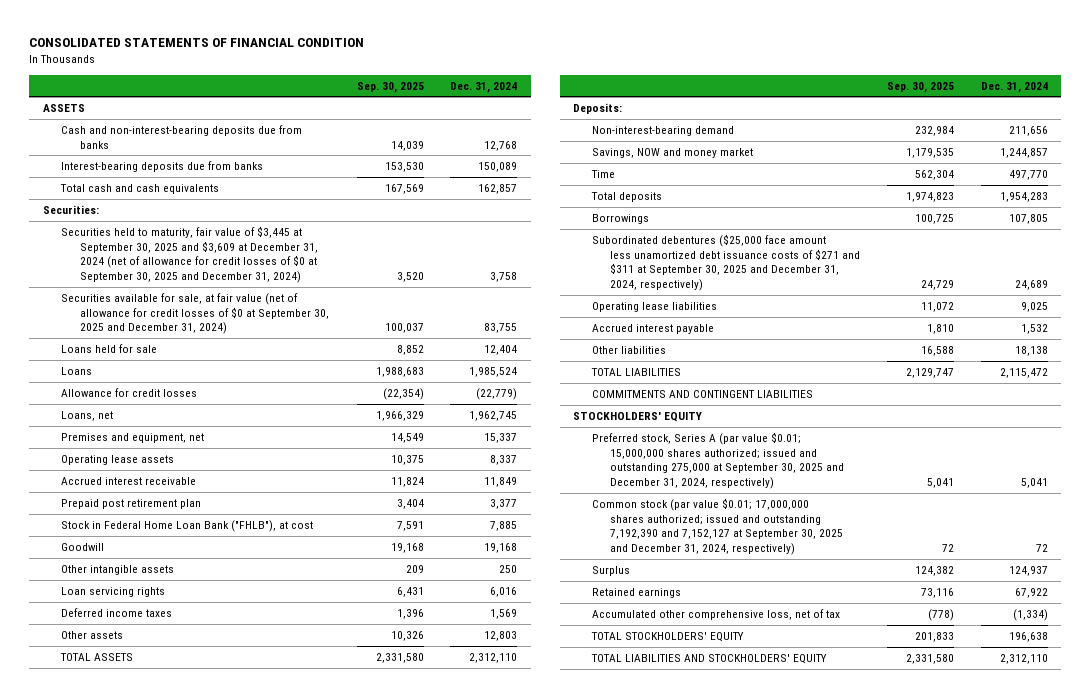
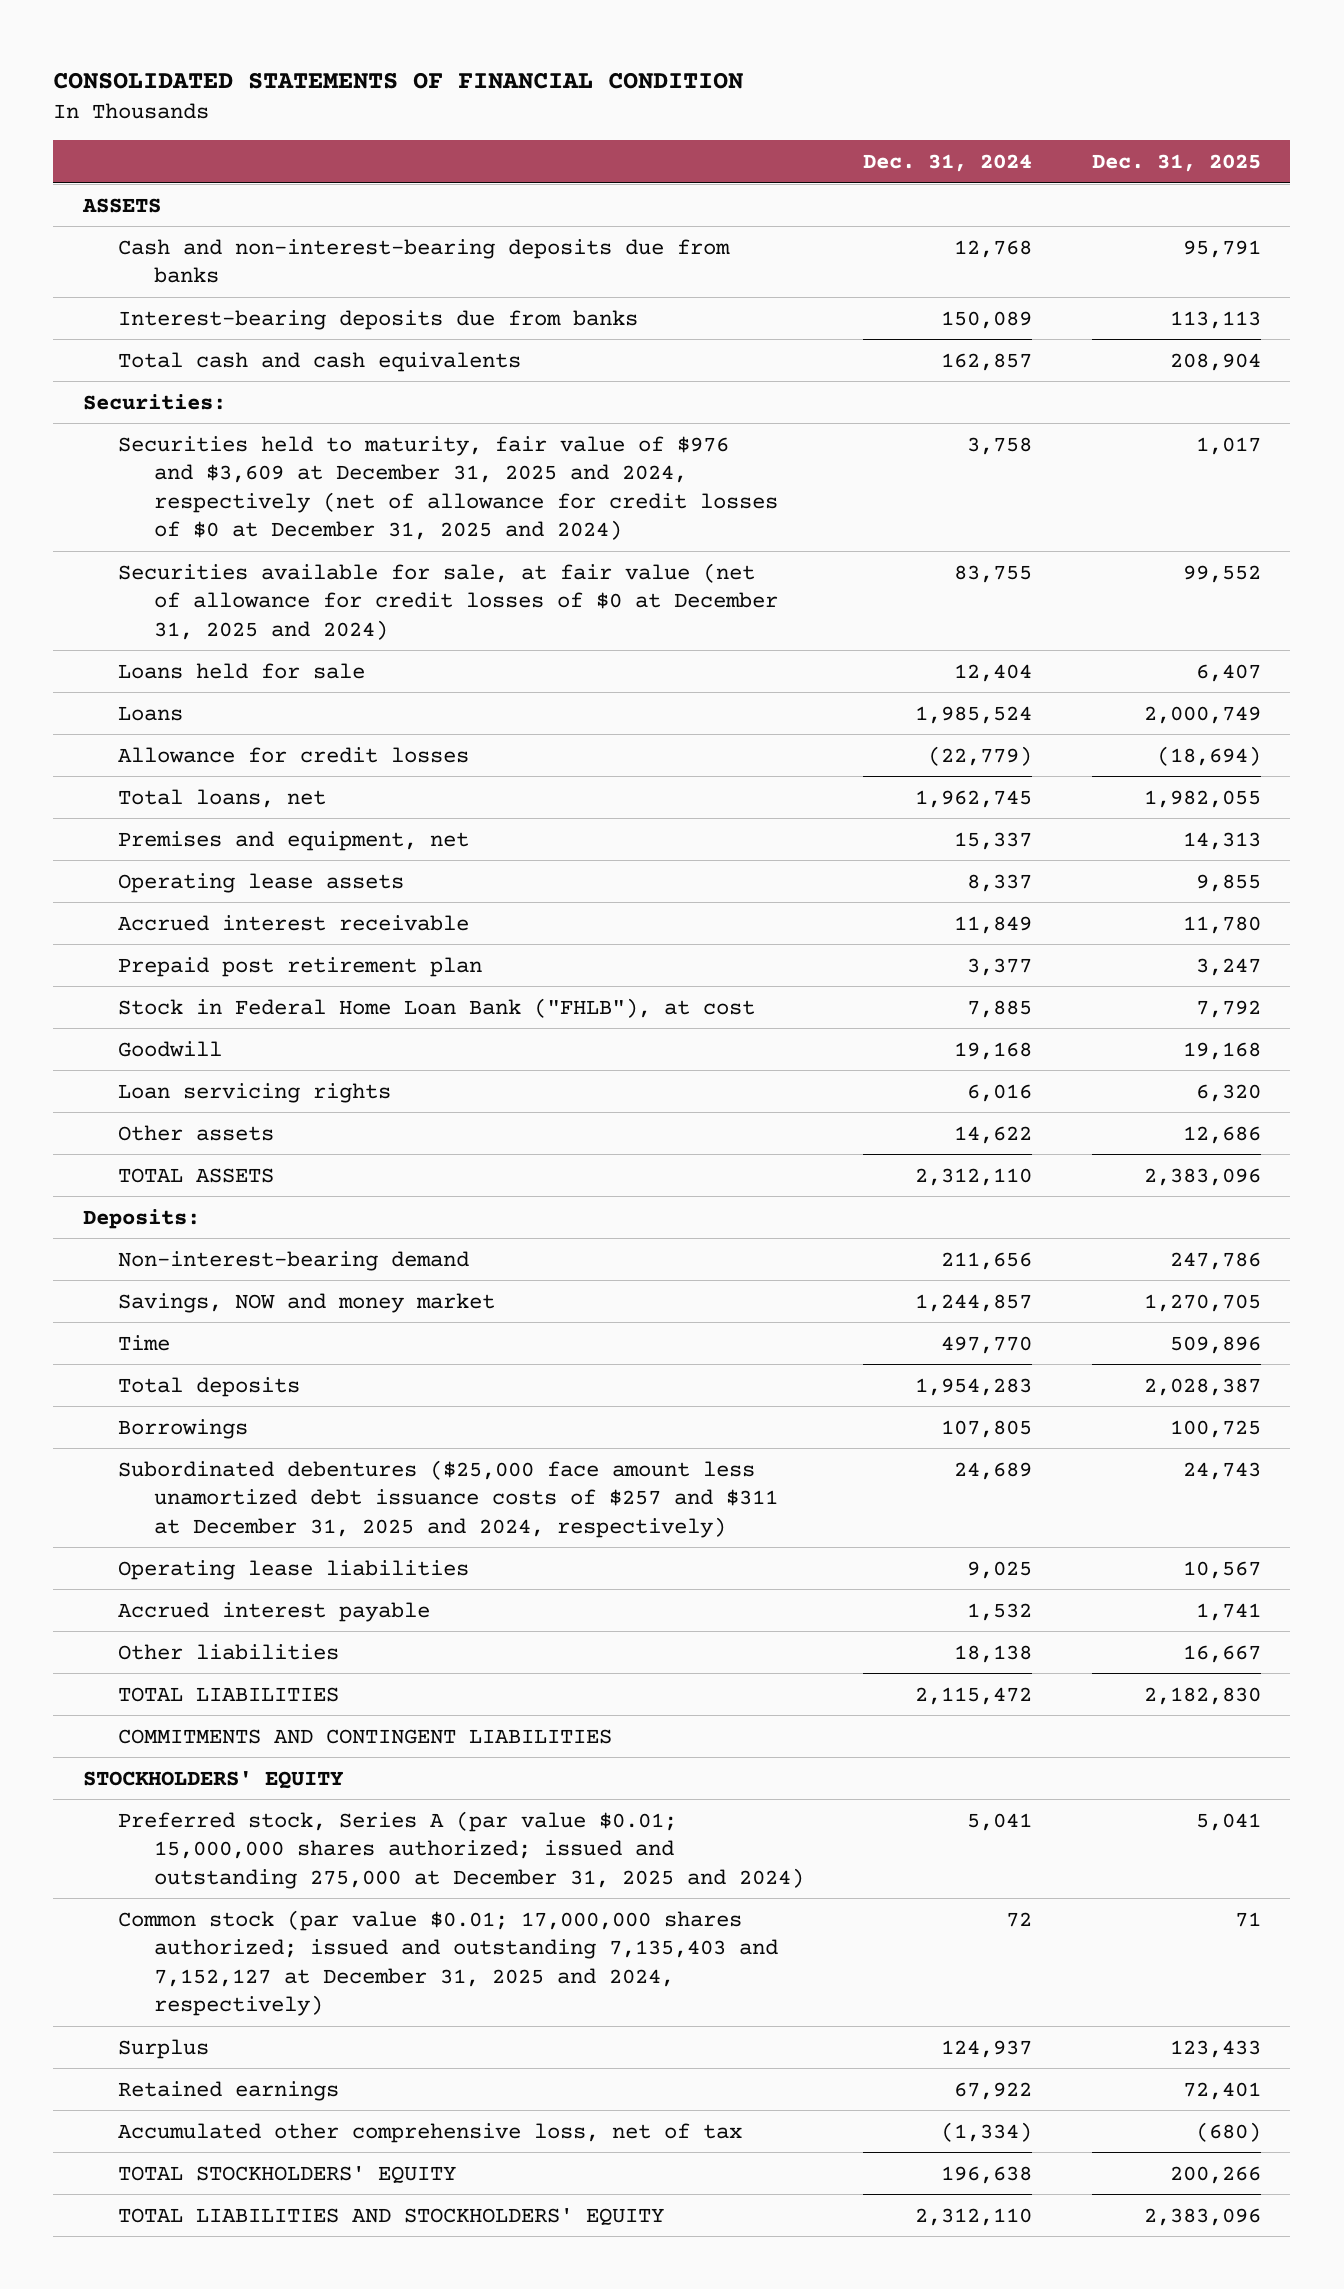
[356,81,424,93] Sep. 30, 2025 -> none
none -> [1091,154,1261,173] Dec. 31, 2025
[61,225,318,283] Securities held to maturity, fair value of $3,445 at September 30, 2025 and $3,609 at December 31, 2024 (net of allowance for credit losses of $0 at September 30, 2025 and December 31, 2024) -> [118,435,778,541] Securities held to maturity, fair value of $976 and $3,609 at December 31, 2025 and 2024, respectively (net of allowance for credit losses of $0 at December 31, 2025 and 2024)
[61,292,329,335] Securities available for sale, at fair value (net of allowance for credit losses of $0 at September 30, 2025 and December 31, 2024) -> [118,562,778,640] Securities available for sale, at fair value (net of allowance for credit losses of $0 at December 31, 2025 and 2024)
[61,410,114,421] Loans, net -> [118,788,327,808] Total loans, net
[61,564,175,575] Other intangible assets -> none
[61,607,173,617] Deferred income taxes -> none
[484,630,518,641] 12,803 -> [954,1125,1033,1144] 14,622
[591,233,861,291] Subordinated debentures ($25,000 face amount less unamortized debt issuance costs of $271 and $311 at September 30, 2025 and December 31, 2024, respectively) -> [118,1459,778,1538] Subordinated debentures ($25,000 face amount less unamortized debt issuance costs of $257 and $311 at December 31, 2025 and 2024, respectively)
[591,431,845,489] Preferred stock, Series A (par value $0.01; 15,000,000 shares authorized; issued and outstanding 275,000 at September 30, 2025 and December 31, 2024, respectively) -> [118,1810,804,1889] Preferred stock, Series A (par value $0.01; 15,000,000 shares authorized; issued and outstanding 275,000 at December 31, 2025 and 2024)
[591,497,844,555] Common stock (par value $0.01; 17,000,000 shares authorized; issued and outstanding 7,192,390 and 7,152,127 at September 30, 2025 and December 31, 2024, respectively) -> [118,1909,778,2017] Common stock (par value $0.01; 17,000,000 shares authorized; issued and outstanding 7,135,403 and 7,152,127 at December 31, 2025 and 2024, respectively)

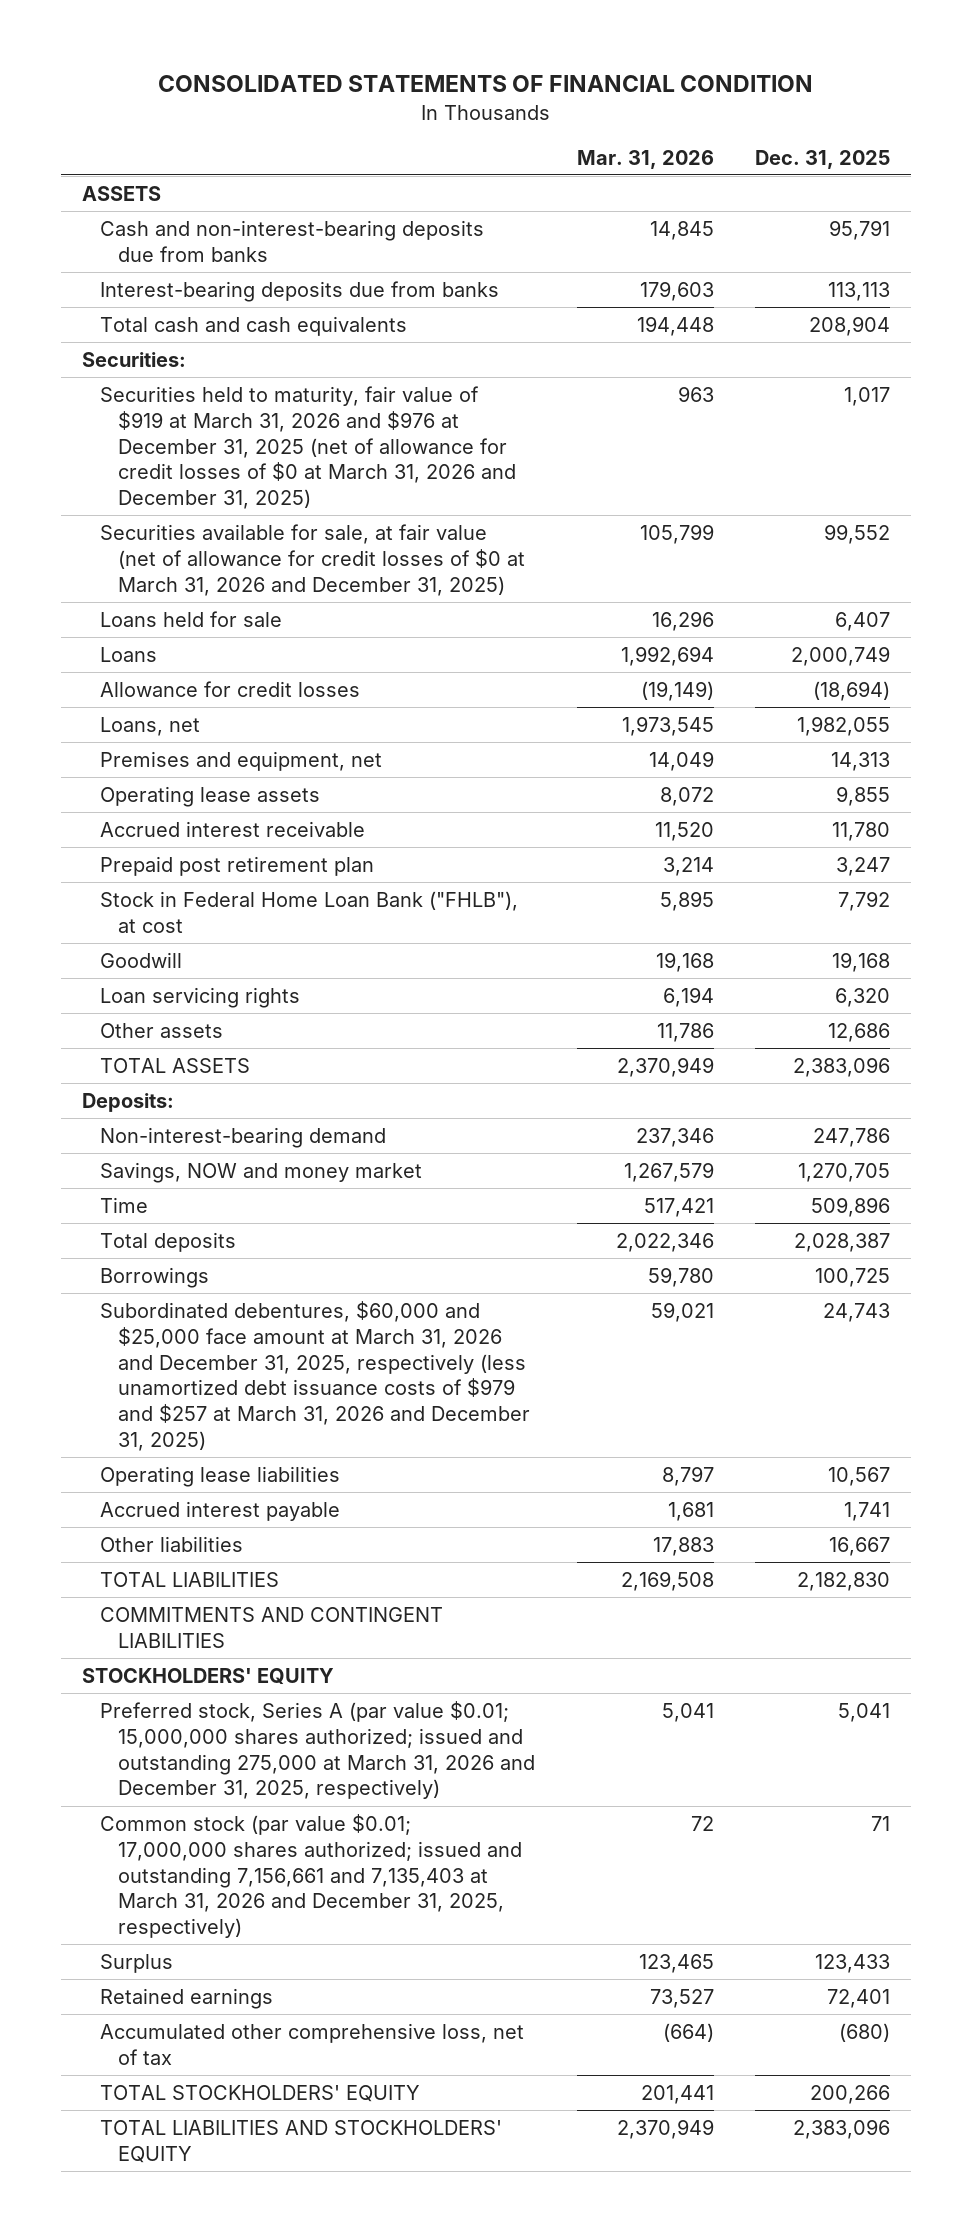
[863,154,1033,173] Dec. 31, 2024 -> none
none -> [576,149,714,169] Mar. 31, 2026
[118,435,778,541] Securities held to maturity, fair value of $976 and $3,609 at December 31, 2025 and 2024, respectively (net of allowance for credit losses of $0 at December 31, 2025 and 2024) -> [99,386,516,510] Securities held to maturity, fair value of $919 at March 31, 2026 and $976 at December 31, 2025 (net of allowance for credit losses of $0 at March 31, 2026 and December 31, 2025)
[118,562,778,640] Securities available for sale, at fair value (net of allowance for credit losses of $0 at December 31, 2025 and 2024) -> [99,524,525,596] Securities available for sale, at fair value (net of allowance for credit losses of $0 at March 31, 2026 and December 31, 2025)
[118,788,327,808] Total loans, net -> [99,717,200,737] Loans, net
[118,1459,778,1538] Subordinated debentures ($25,000 face amount less unamortized debt issuance costs of $257 and $311 at December 31, 2025 and 2024, respectively) -> [99,1301,530,1451] Subordinated debentures, $60,000 and $25,000 face amount at March 31, 2026 and December 31, 2025, respectively (less unamortized debt issuance costs of $979 and $257 at March 31, 2026 and December 31, 2025)
[118,1810,804,1889] Preferred stock, Series A (par value $0.01; 15,000,000 shares authorized; issued and outstanding 275,000 at December 31, 2025 and 2024) -> [99,1701,535,1800] Preferred stock, Series A (par value $0.01; 15,000,000 shares authorized; issued and outstanding 275,000 at March 31, 2026 and December 31, 2025, respectively)
[118,1909,778,2017] Common stock (par value $0.01; 17,000,000 shares authorized; issued and outstanding 7,135,403 and 7,152,127 at December 31, 2025 and 2024, respectively) -> [99,1814,522,1939] Common stock (par value $0.01; 17,000,000 shares authorized; issued and outstanding 7,156,661 and 7,135,403 at March 31, 2026 and December 31, 2025, respectively)

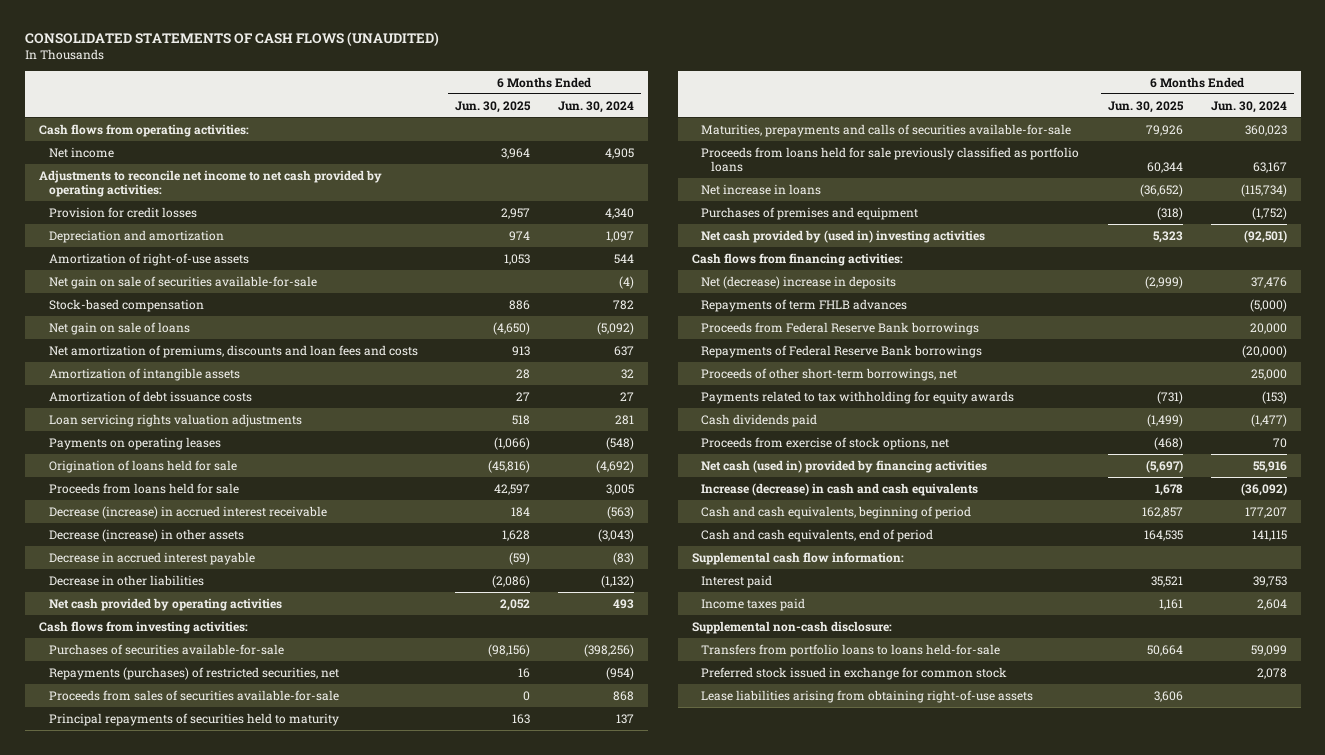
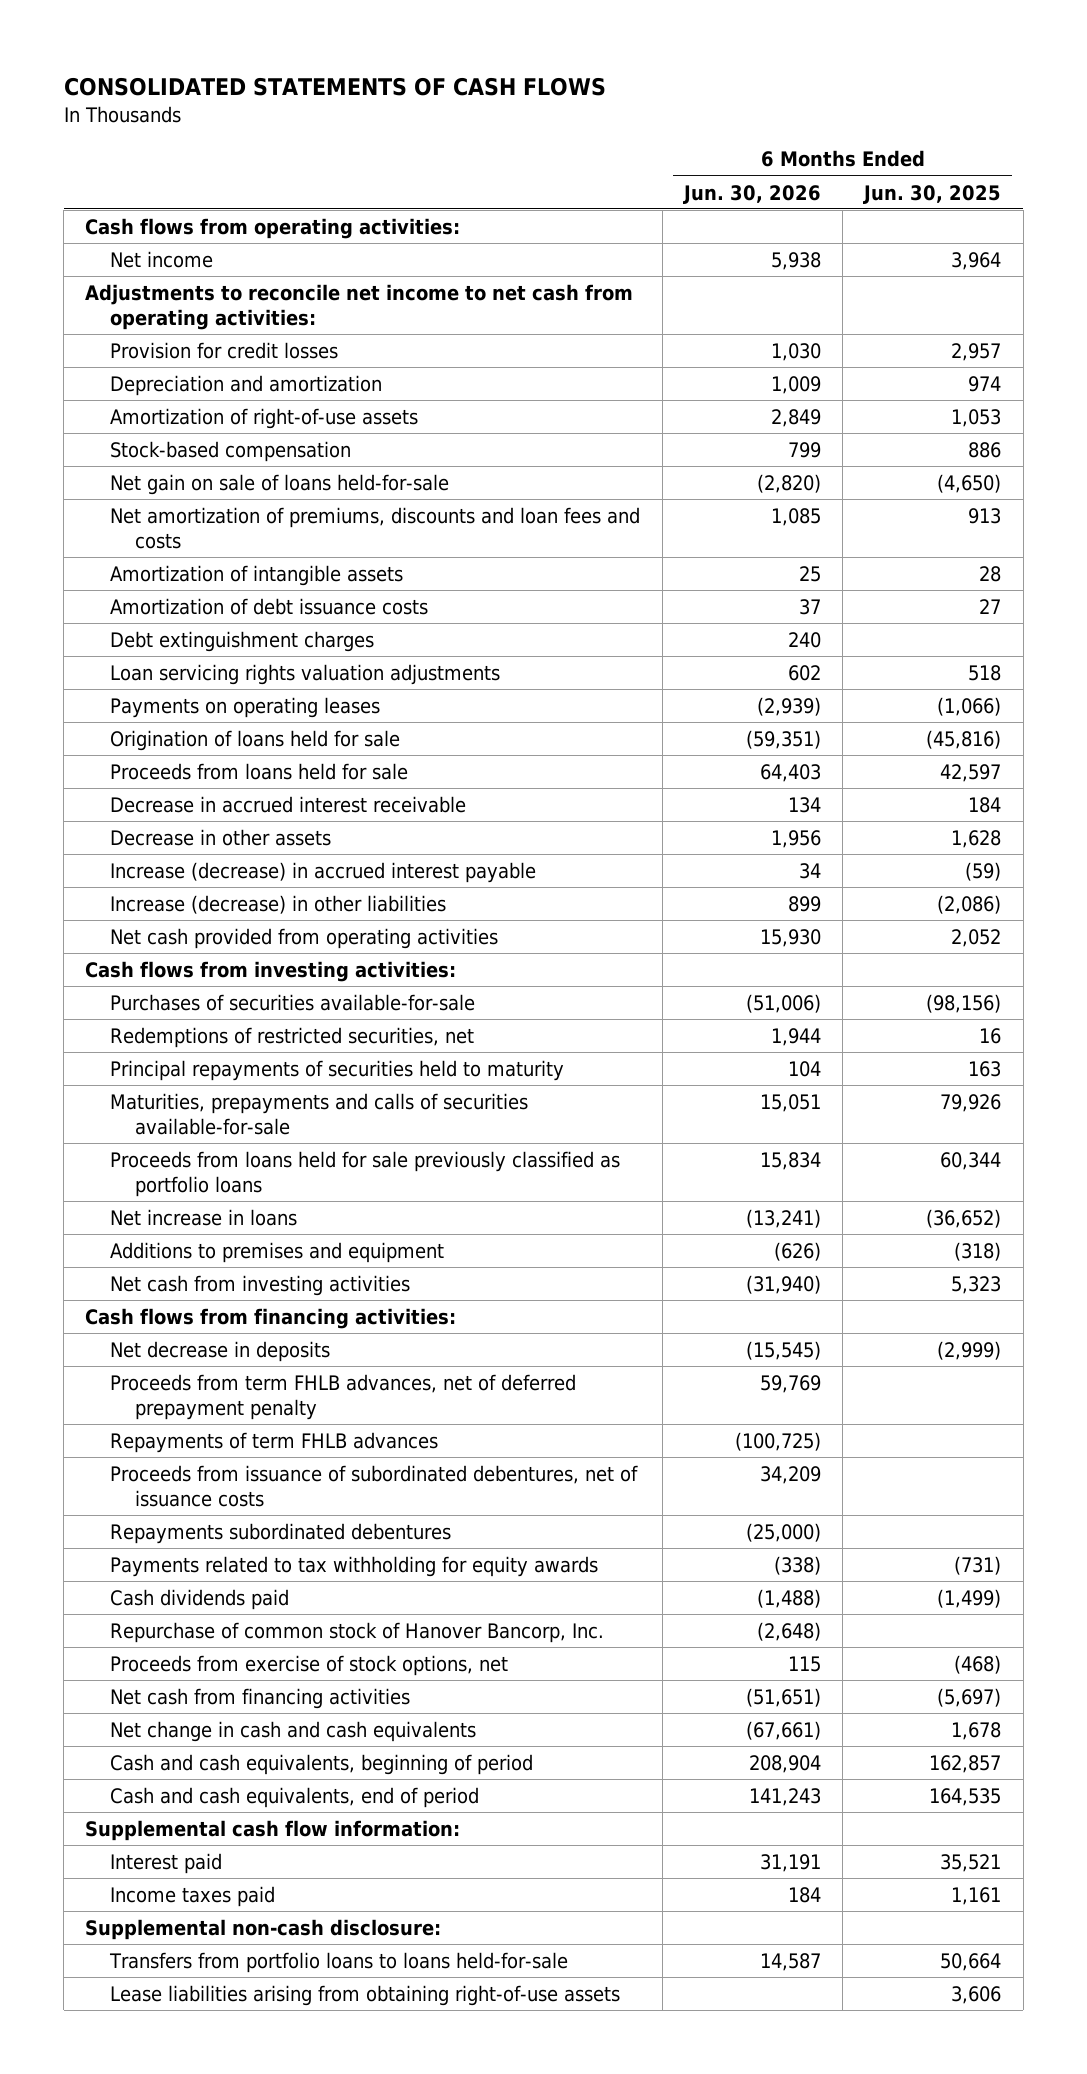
[24,32,439,47] CONSOLIDATED STATEMENTS OF CASH FLOWS (UNAUDITED) -> [63,76,606,96] CONSOLIDATED STATEMENTS OF CASH FLOWS
[557,100,634,113] Jun. 30, 2024 -> none
none -> [682,184,821,204] Jun. 30, 2026
[38,169,382,197] Adjustments to reconcile net income to net cash provided by operating activities: -> [85,283,634,330] Adjustments to reconcile net income to net cash from operating activities:
[48,275,317,289] Net gain on sale of securities available-for-sale -> none
[48,321,190,335] Net gain on sale of loans -> [110,473,450,495] Net gain on sale of loans held-for-sale
none -> [110,630,375,652] Debt extinguishment charges
[48,505,327,519] Decrease (increase) in accrued interest receivable -> [110,795,467,813] Decrease in accrued interest receivable
[48,528,244,542] Decrease (increase) in other assets -> [110,828,332,846] Decrease in other assets
[48,551,255,565] Decrease in accrued interest payable -> [110,861,537,883] Increase (decrease) in accrued interest payable
[48,574,204,586] Decrease in other liabilities -> [110,894,447,914] Increase (decrease) in other liabilities
[48,597,282,611] Net cash provided by operating activities -> [110,927,499,949] Net cash provided from operating activities
[48,689,339,701] Proceeds from sales of securities available-for-sale -> none
[48,666,339,680] Repayments (purchases) of restricted securities, net -> [110,1026,475,1048] Redemptions of restricted securities, net
[701,206,919,220] Purchases of premises and equipment -> [110,1241,445,1263] Additions to premises and equipment
[701,229,986,243] Net cash provided by (used in) investing activities -> [110,1274,411,1296] Net cash from investing activities
[701,275,897,289] Net (decrease) increase in deposits -> [110,1340,331,1362] Net decrease in deposits
none -> [110,1373,577,1420] Proceeds from term FHLB advances, net of deferred prepayment penalty
[701,321,980,335] Proceeds from Federal Reserve Bank borrowings -> none
[701,344,983,358] Repayments of Federal Reserve Bank borrowings -> none
[701,367,958,381] Proceeds of other short-term borrowings, net -> none
none -> [110,1464,639,1507] Proceeds from issuance of subordinated debentures, net of issuance costs
none -> [110,1522,452,1544] Repayments subordinated debentures
none -> [110,1621,605,1643] Repurchase of common stock of Hanover Bancorp, Inc.
[701,459,988,473] Net cash (used in) provided by financing activities -> [110,1687,411,1709] Net cash from financing activities
[701,482,979,496] Increase (decrease) in cash and cash equivalents -> [110,1720,477,1742] Net change in cash and cash equivalents
[701,666,1008,680] Preferred stock issued in exchange for common stock -> none

